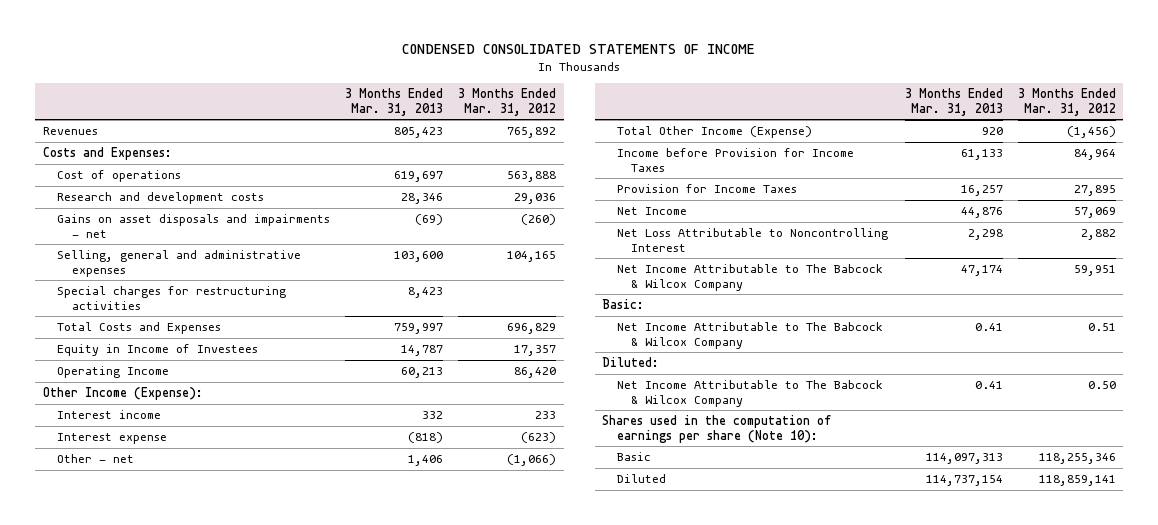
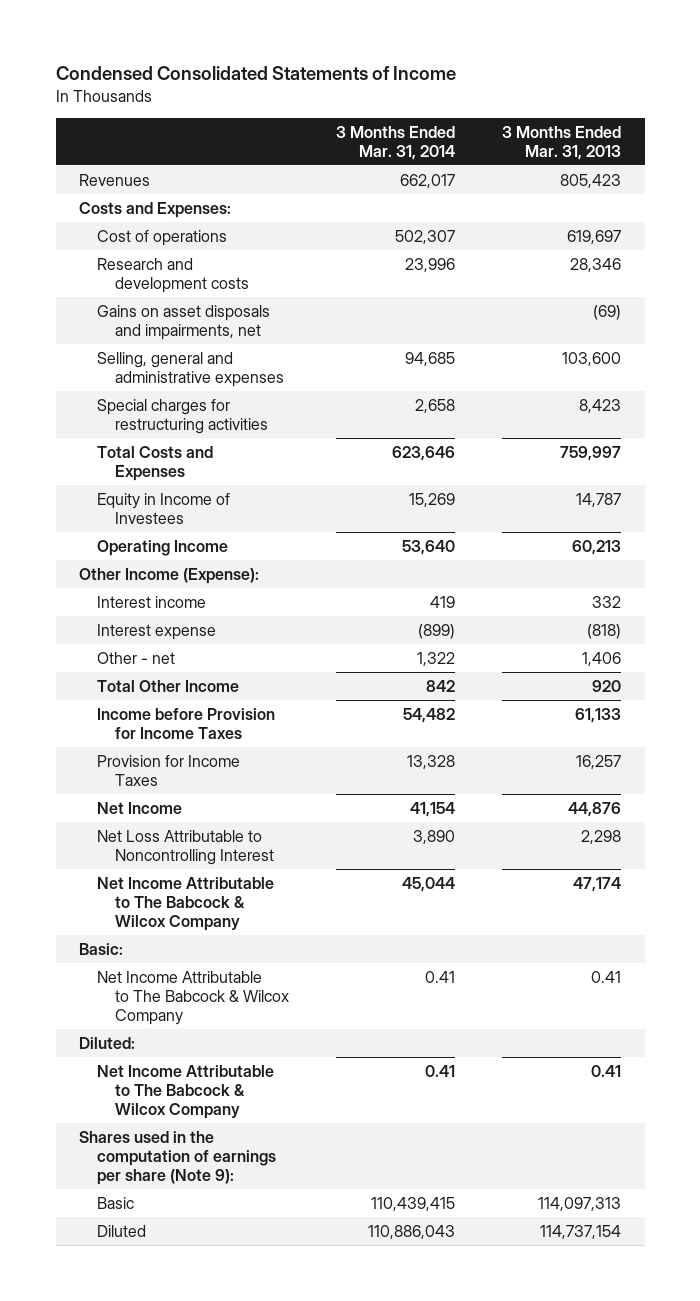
[402,44,756,55] CONDENSED CONSOLIDATED STATEMENTS OF INCOME -> [55,66,456,81] Condensed Consolidated Statements of Income
[458,88,557,116] 3 Months Ended Mar. 31, 2012 -> none
none -> [335,125,455,160] 3 Months Ended Mar. 31, 2014
[57,214,331,238] Gains on asset disposals and impairments - net -> [96,304,270,340] Gains on asset disposals and impairments, net
[616,126,812,139] Total Other Income (Expense) -> [96,679,239,692] Total Other Income
[602,415,832,443] Shares used in the computation of earnings per share (Note 10): -> [79,1130,276,1185] Shares used in the computation of earnings per share (Note 9):

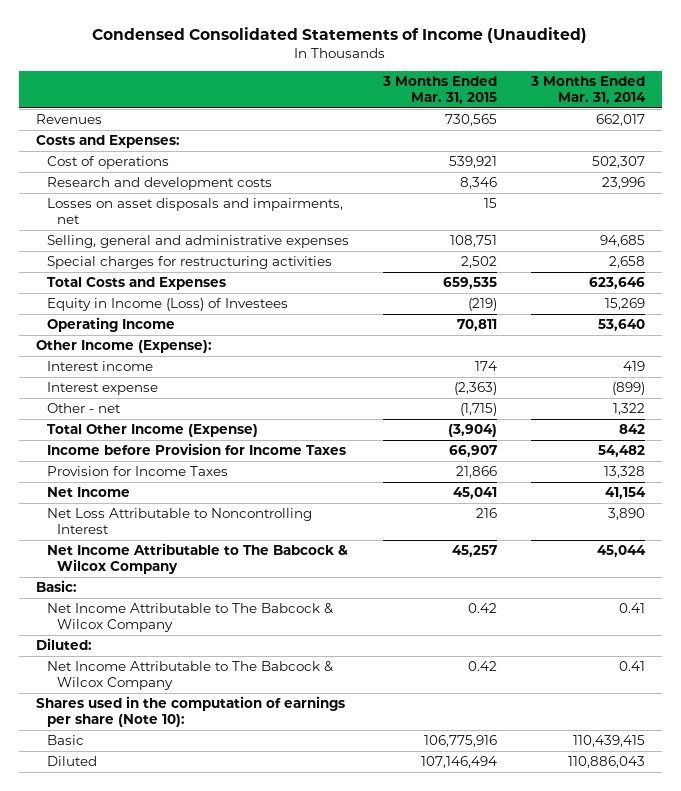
[55,66,456,81] Condensed Consolidated Statements of Income -> [92,26,588,43] Condensed Consolidated Statements of Income (Unaudited)
[502,125,622,160] 3 Months Ended Mar. 31, 2013 -> none
none -> [381,76,497,105] 3 Months Ended Mar. 31, 2015
[96,304,270,340] Gains on asset disposals and impairments, net -> [46,198,343,225] Losses on asset disposals and impairments, net
[96,492,230,524] Equity in Income of Investees -> [46,298,288,312] Equity in Income (Loss) of Investees
[96,679,239,692] Total Other Income -> [46,424,258,438] Total Other Income (Expense)
[79,1130,276,1185] Shares used in the computation of earnings per share (Note 9): -> [36,696,346,728] Shares used in the computation of earnings per share (Note 10):

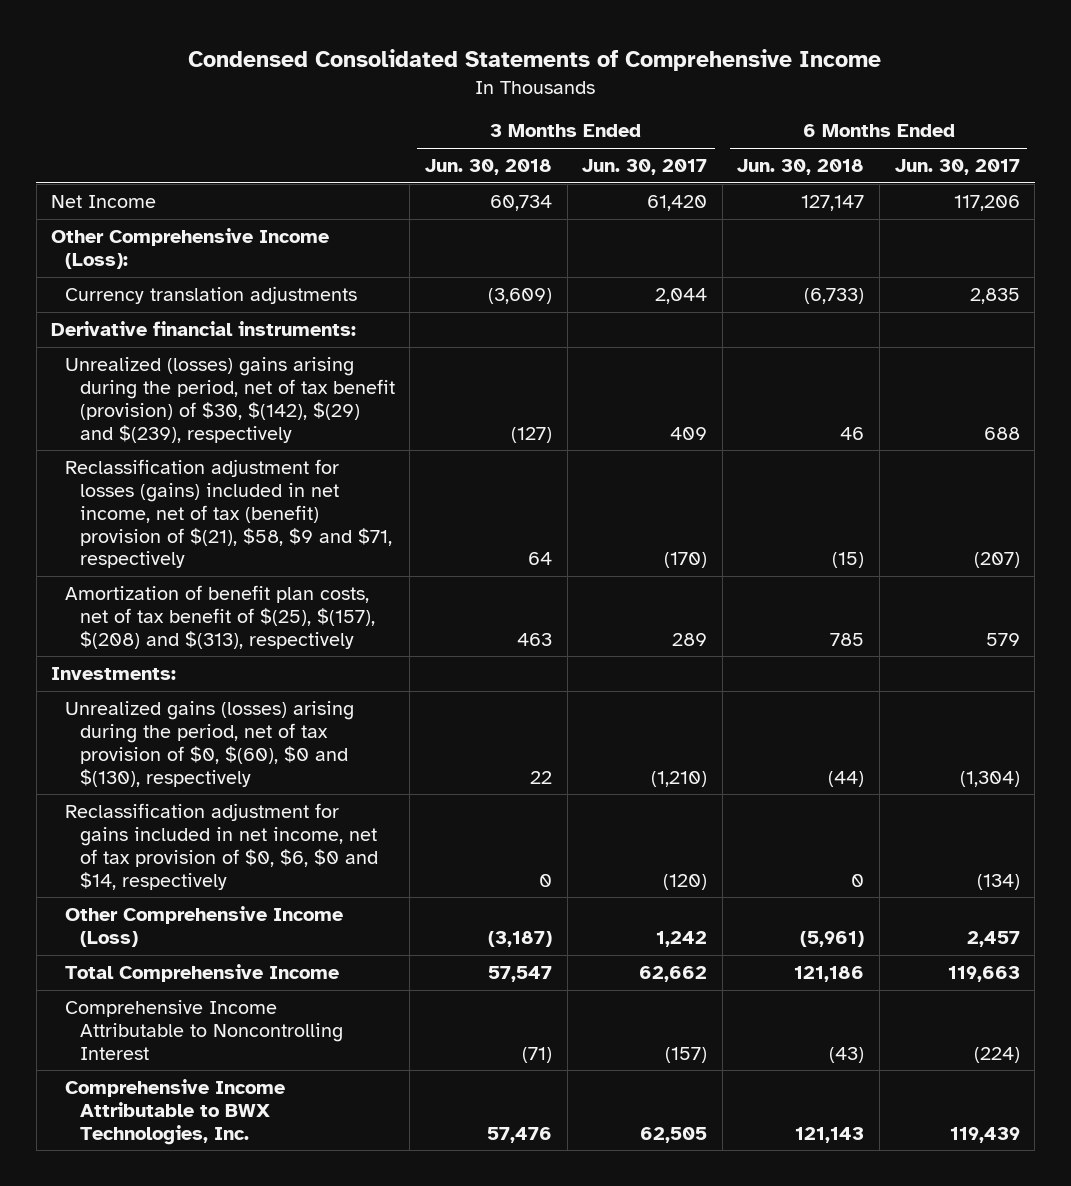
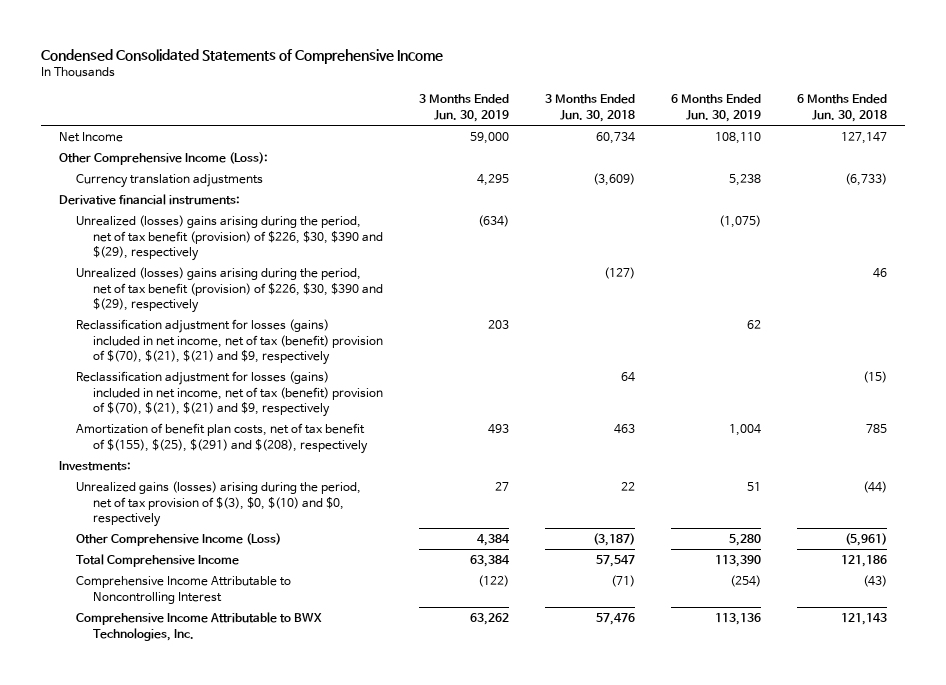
[582,159,708,176] Jun. 30, 2017 -> none
[894,159,1020,176] Jun. 30, 2017 -> none
none -> [418,94,509,122] 3 Months Ended Jun. 30, 2019
none -> [670,94,761,122] 6 Months Ended Jun. 30, 2019
none -> [75,215,383,262] Unrealized (losses) gains arising during the period, net of tax benefit (provision) of $226, $30, $390 and $(29), respectively
[65,357,395,443] Unrealized (losses) gains arising during the period, net of tax benefit (provision) of $30, $(142), $(29) and $(239), respectively -> [75,267,383,314] Unrealized (losses) gains arising during the period, net of tax benefit (provision) of $226, $30, $390 and $(29), respectively
none -> [75,319,383,366] Reclassification adjustment for losses (gains) included in net income, net of tax (benefit) provision of $(70), $(21), $(21) and $9, respectively
[65,459,392,569] Reclassification adjustment for losses (gains) included in net income, net of tax (benefit) provision of $(21), $58, $9 and $71, respectively -> [75,371,383,418] Reclassification adjustment for losses (gains) included in net income, net of tax (benefit) provision of $(70), $(21), $(21) and $9, respectively
[65,585,375,649] Amortization of benefit plan costs, net of tax benefit of $(25), $(157), $(208) and $(313), respectively -> [75,423,368,454] Amortization of benefit plan costs, net of tax benefit of $(155), $(25), $(291) and $(208), respectively
[65,803,378,890] Reclassification adjustment for gains included in net income, net of tax provision of $0, $6, $0 and $14, respectively -> none
[65,701,355,787] Unrealized gains (losses) arising during the period, net of tax provision of $0, $(60), $0 and $(130), respectively -> [75,481,361,528] Unrealized gains (losses) arising during the period, net of tax provision of $(3), $0, $(10) and $0, respectively

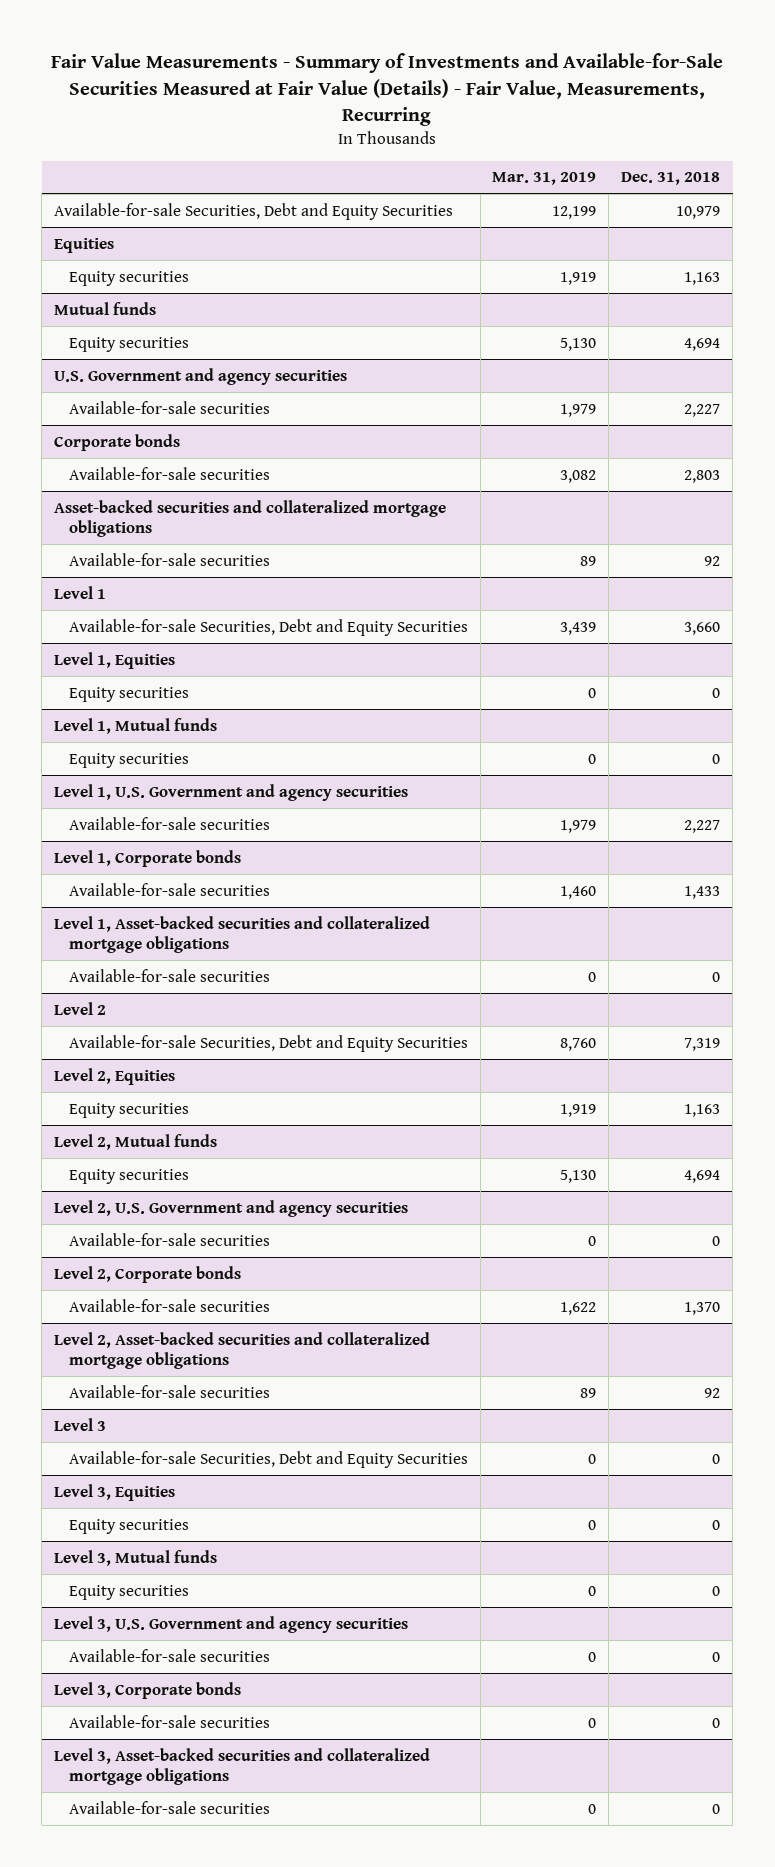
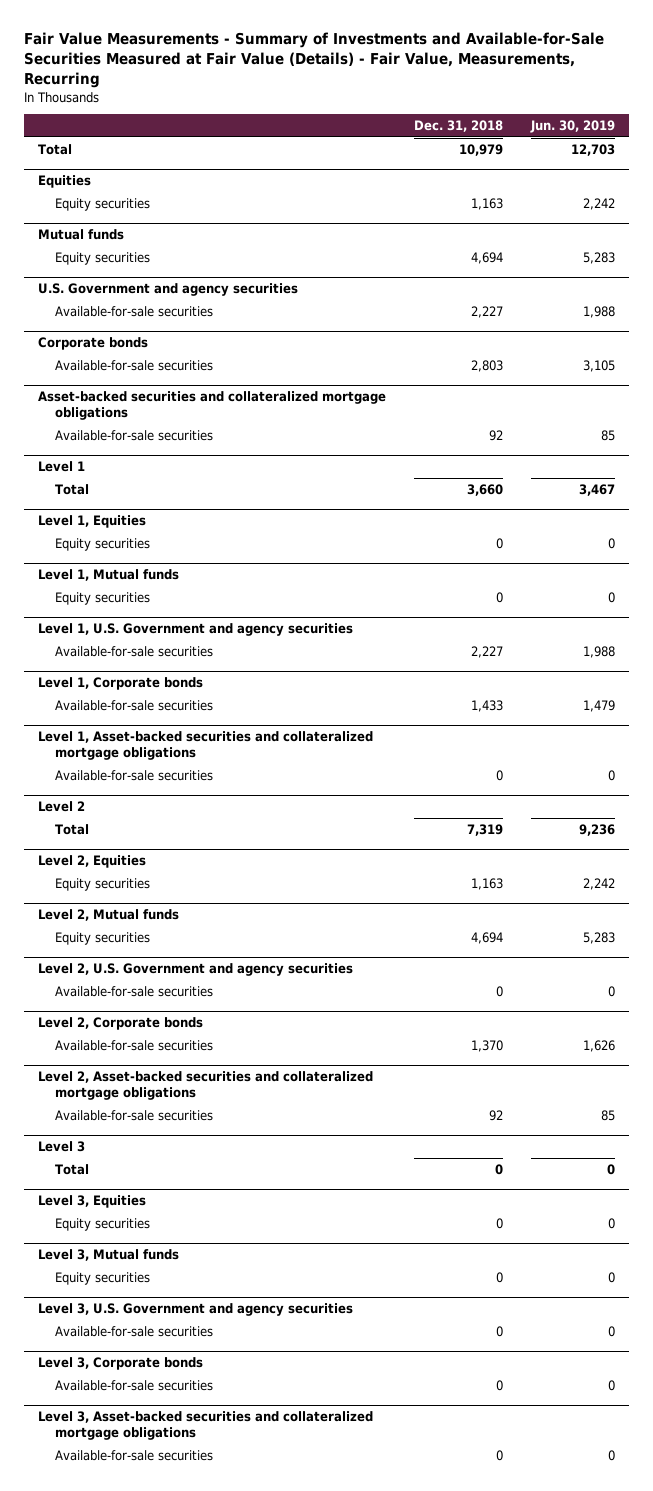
[492,172,597,186] Mar. 31, 2019 -> none
none -> [529,120,615,134] Jun. 30, 2019
[54,202,454,220] Available-for-sale Securities, Debt and Equity Securities -> [38,143,73,155] Total
[68,618,468,636] Available-for-sale Securities, Debt and Equity Securities -> [54,483,89,495] Total
[68,1034,468,1052] Available-for-sale Securities, Debt and Equity Securities -> [54,823,89,835] Total
[68,1450,468,1468] Available-for-sale Securities, Debt and Equity Securities -> [54,1163,89,1175] Total

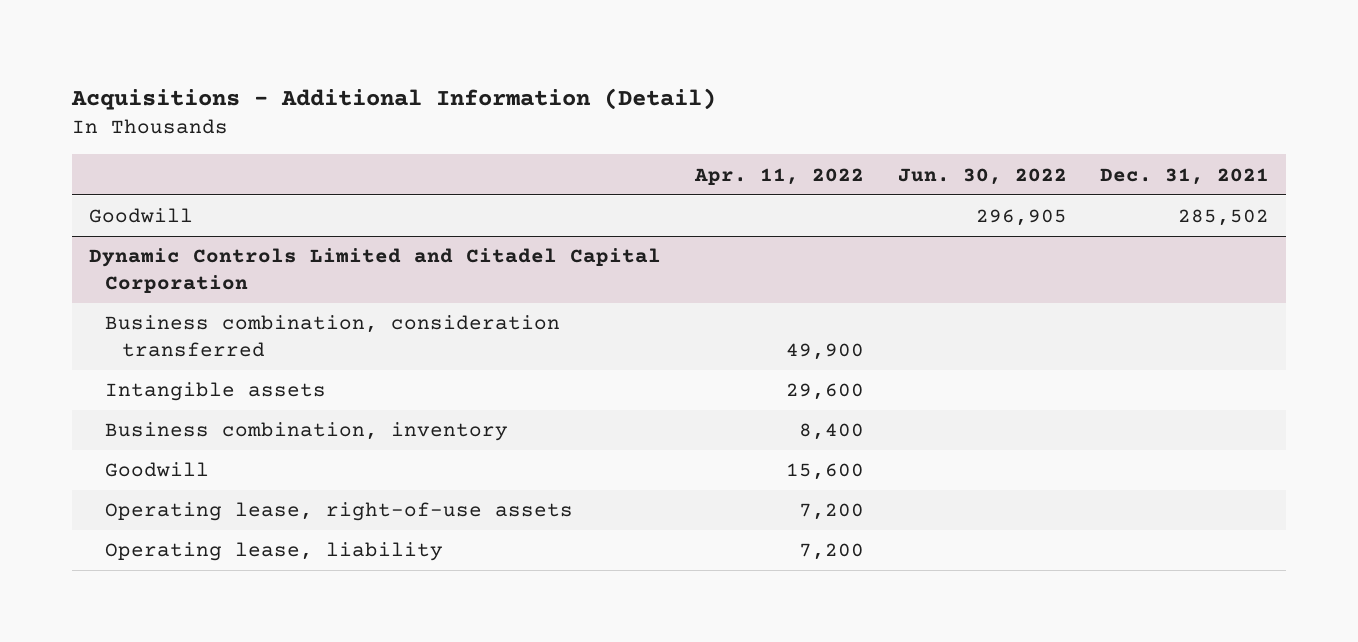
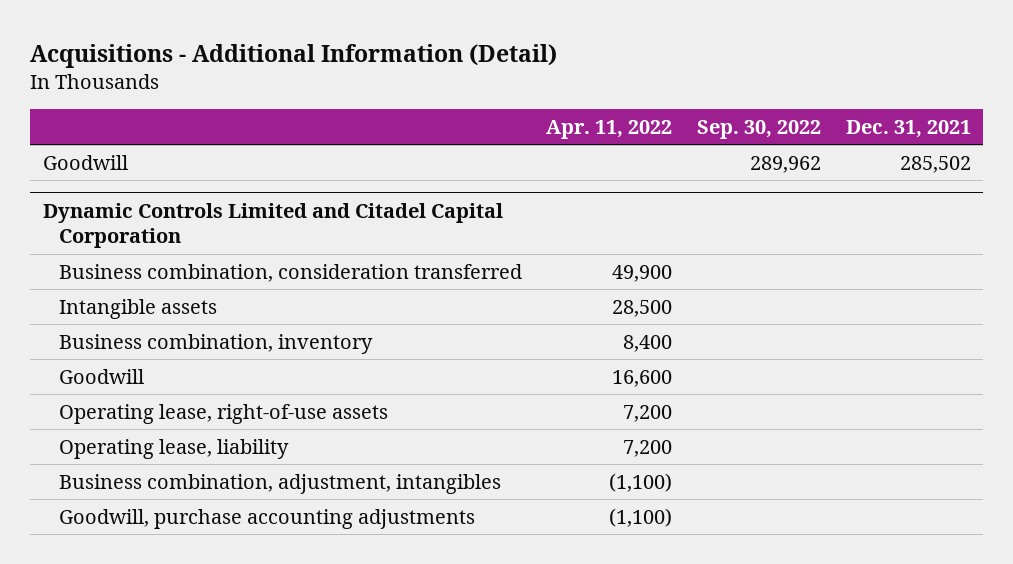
[897,167,1067,185] Jun. 30, 2022 -> none
none -> [696,120,821,140] Sep. 30, 2022
[785,383,864,401] 29,600 -> [612,299,673,317] 28,500
[785,463,864,481] 15,600 -> [612,369,673,387] 16,600
none -> [58,473,501,494] Business combination, adjustment, intangibles
none -> [58,508,475,529] Goodwill, purchase accounting adjustments

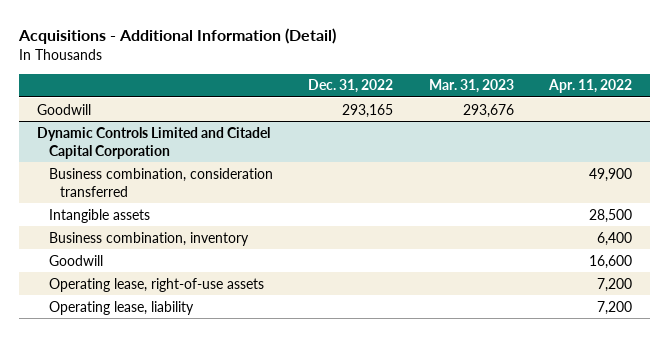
[696,120,821,140] Sep. 30, 2022 -> none
[845,120,971,139] Dec. 31, 2021 -> none
none -> [308,79,394,94] Dec. 31, 2022
none -> [428,79,514,94] Mar. 31, 2023
[623,334,673,352] 8,400 -> [597,231,633,246] 6,400
[58,473,501,494] Business combination, adjustment, intangibles -> none
[58,508,475,529] Goodwill, purchase accounting adjustments -> none

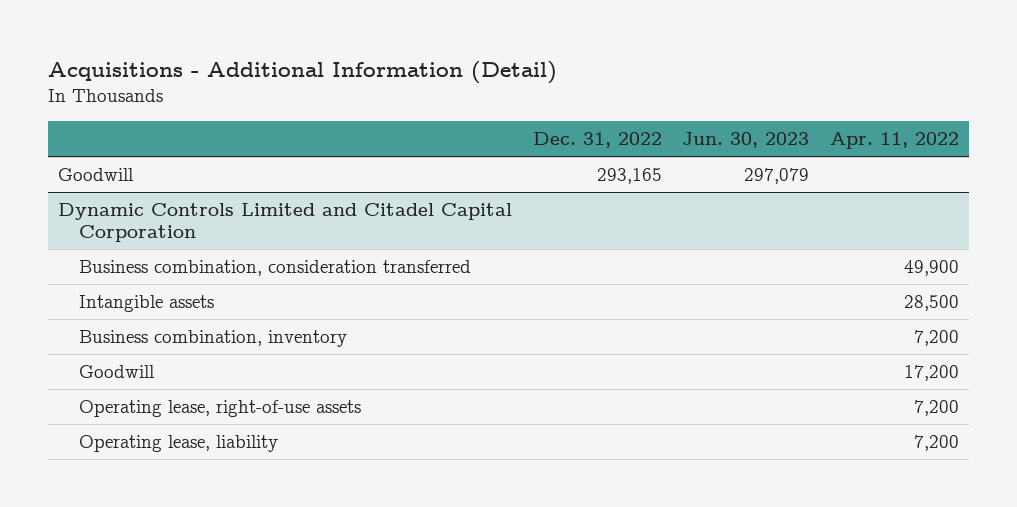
[428,79,514,94] Mar. 31, 2023 -> none
none -> [682,132,810,149] Jun. 30, 2023
[597,231,633,246] 6,400 -> [913,330,959,347] 7,200
[589,254,633,269] 16,600 -> [903,365,959,382] 17,200

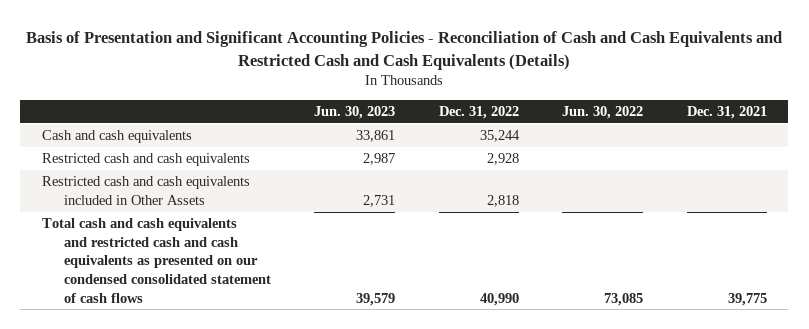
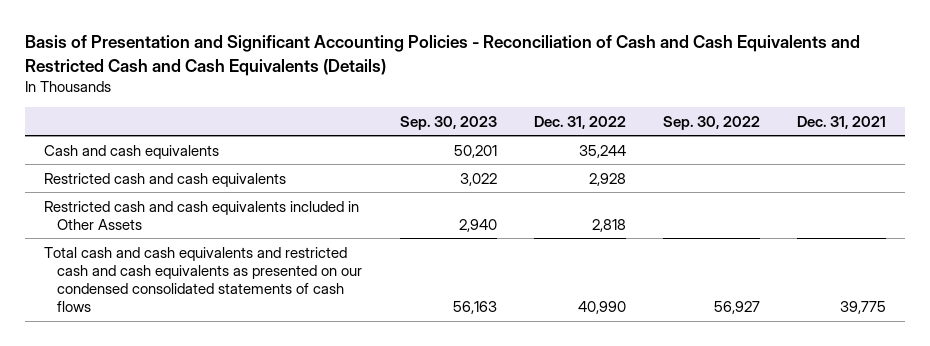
[314,106,396,120] Jun. 30, 2023 -> none
[562,106,644,120] Jun. 30, 2022 -> none
none -> [399,115,497,130] Sep. 30, 2023
none -> [662,115,760,130] Sep. 30, 2022
[42,218,272,303] Total cash and cash equivalents and restricted cash and cash equivalents as presented on our condensed consolidated statement of cash flows -> [43,246,363,313] Total cash and cash equivalents and restricted cash and cash equivalents as presented on our condensed consolidated statements of cash flows

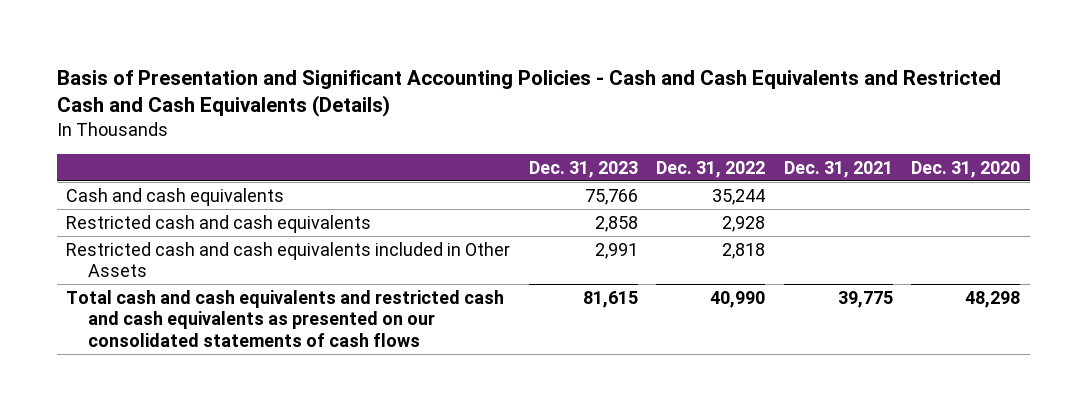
[25,35,861,76] Basis of Presentation and Significant Accounting Policies - Reconciliation of Cash and Cash Equivalents and Restricted Cash and Cash Equivalents (Details) -> [56,69,1001,118] Basis of Presentation and Significant Accounting Policies - Cash and Cash Equivalents and Restricted Cash and Cash Equivalents (Details)
[399,115,497,130] Sep. 30, 2023 -> none
[662,115,760,130] Sep. 30, 2022 -> none
none -> [528,160,638,178] Dec. 31, 2023
none -> [911,160,1021,178] Dec. 31, 2020
[43,246,363,313] Total cash and cash equivalents and restricted cash and cash equivalents as presented on our condensed consolidated statements of cash flows -> [66,289,505,348] Total cash and cash equivalents and restricted cash and cash equivalents as presented on our consolidated statements of cash flows

